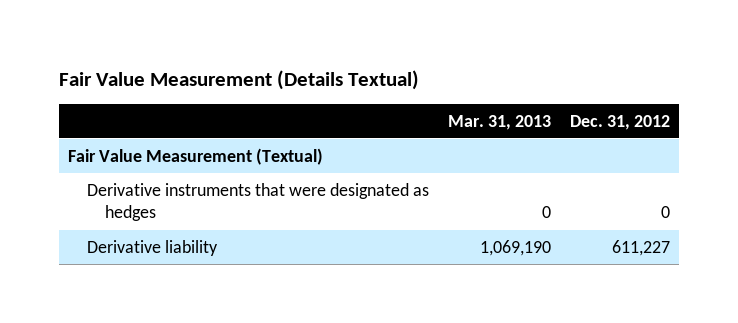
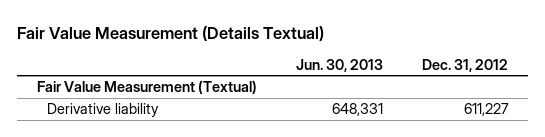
[447,114,551,130] Mar. 31, 2013 -> none
none -> [296,58,384,72] Jun. 30, 2013
[86,182,429,222] Derivative instruments that were designated as hedges -> none

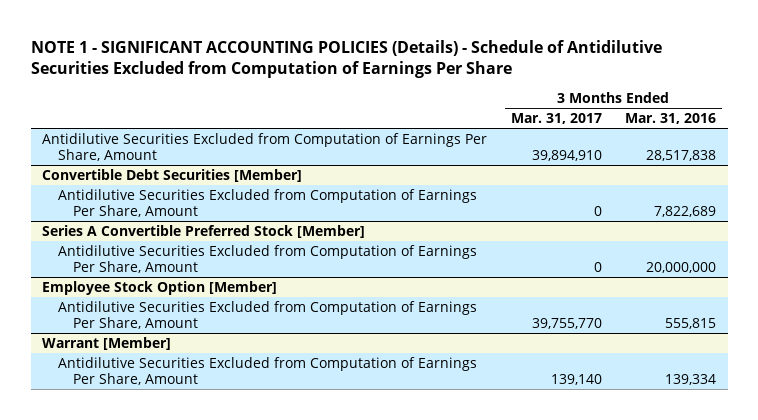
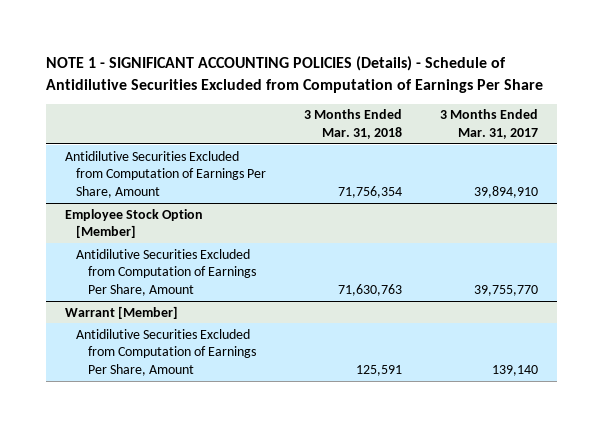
[624,113,716,125] Mar. 31, 2016 -> none
none -> [304,109,403,140] 3 Months Ended Mar. 31, 2018
[42,169,303,183] Convertible Debt Securities [Member] -> none
[57,189,477,218] Antidilutive Securities Excluded from Computation of Earnings Per Share, Amount -> none
[42,225,366,239] Series A Convertible Preferred Stock [Member] -> none
[57,245,477,274] Antidilutive Securities Excluded from Computation of Earnings Per Share, Amount -> none

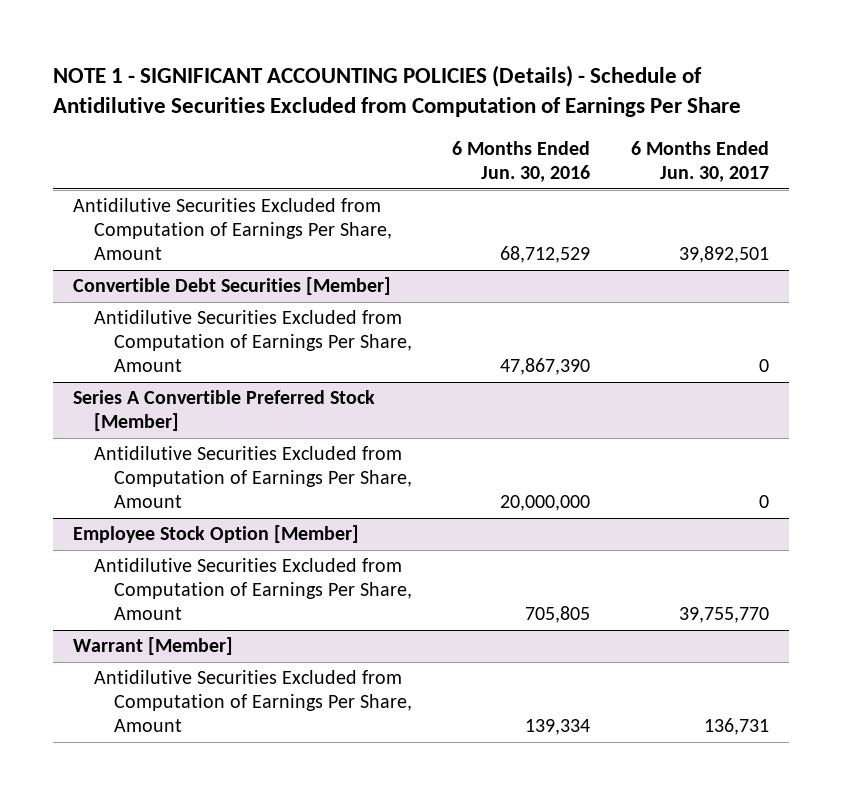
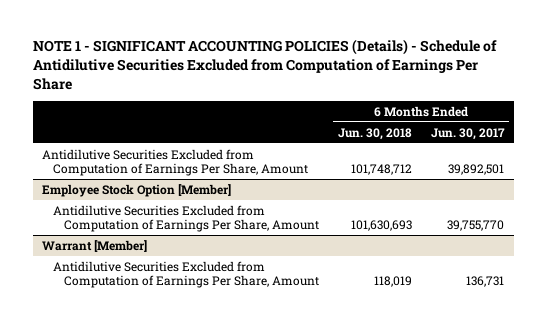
[452,141,591,183] 6 Months Ended Jun. 30, 2016 -> none
none -> [337,127,412,140] Jun. 30, 2018
[73,277,392,296] Convertible Debt Securities [Member] -> none
[93,310,413,373] Antidilutive Securities Excluded from Computation of Earnings Per Share, Amount -> none
[73,390,376,432] Series A Convertible Preferred Stock [Member] -> none
[93,446,413,509] Antidilutive Securities Excluded from Computation of Earnings Per Share, Amount -> none

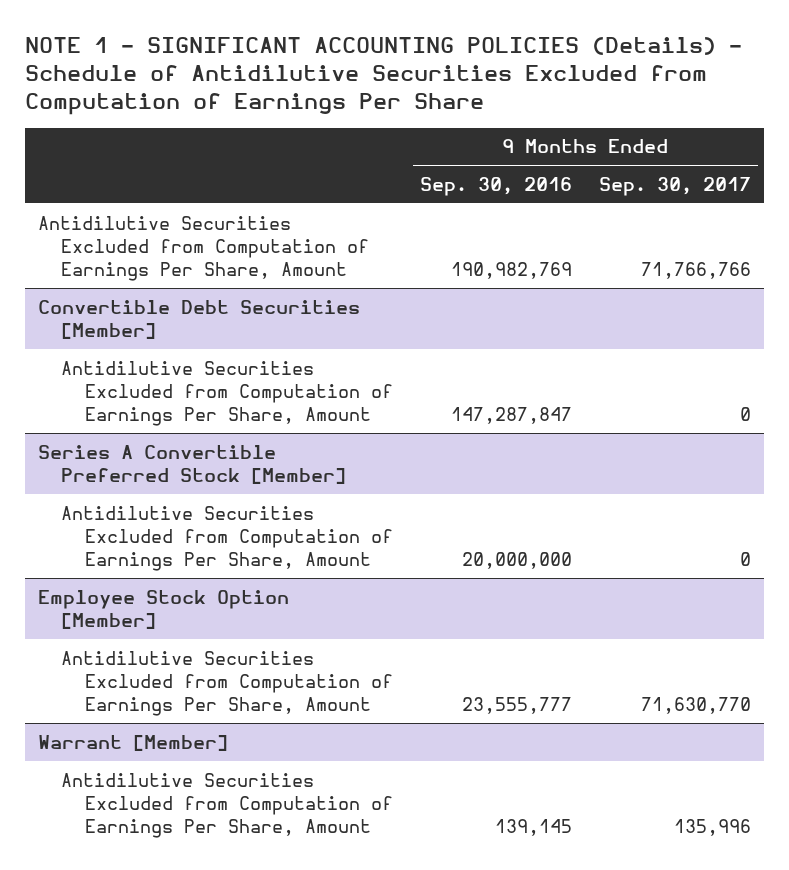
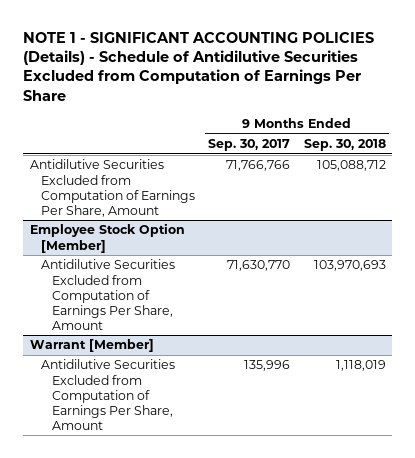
[419,176,572,196] Sep. 30, 2016 -> none
none -> [303,138,386,151] Sep. 30, 2018
[38,299,361,339] Convertible Debt Securities [Member] -> none
[61,360,393,427] Antidilutive Securities Excluded from Computation of Earnings Per Share, Amount -> none
[38,444,347,484] Series A Convertible Preferred Stock [Member] -> none
[61,505,393,572] Antidilutive Securities Excluded from Computation of Earnings Per Share, Amount -> none

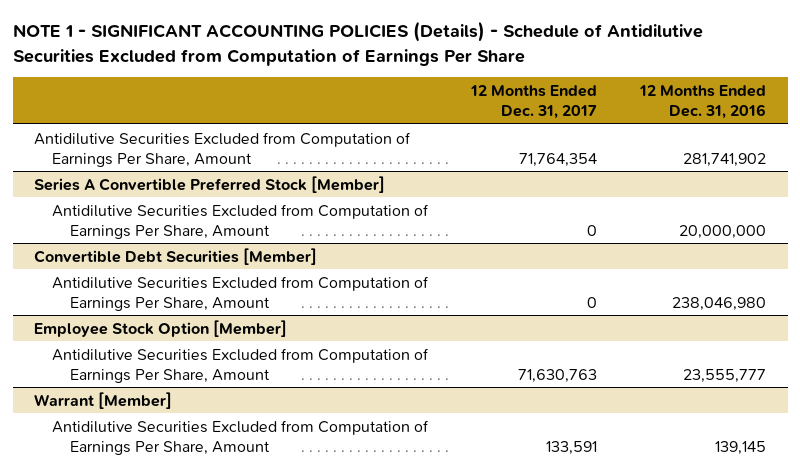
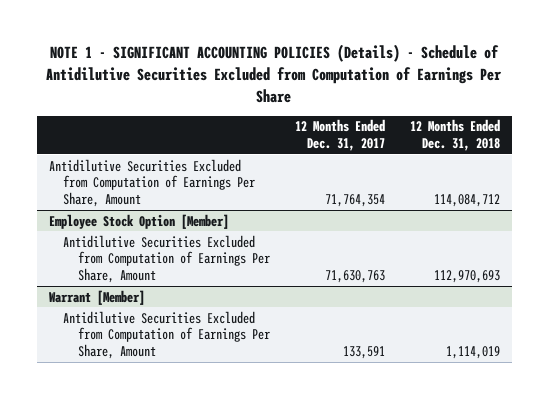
[638,84,766,119] 12 Months Ended Dec. 31, 2016 -> none
none -> [409,119,500,151] 12 Months Ended Dec. 31, 2018
[34,175,386,193] Series A Convertible Preferred Stock [Member] -> none
[51,203,429,239] Antidilutive Securities Excluded from Computation of Earnings Per Share, Amount -> none
[34,247,318,265] Convertible Debt Securities [Member] -> none
[51,275,429,311] Antidilutive Securities Excluded from Computation of Earnings Per Share, Amount -> none

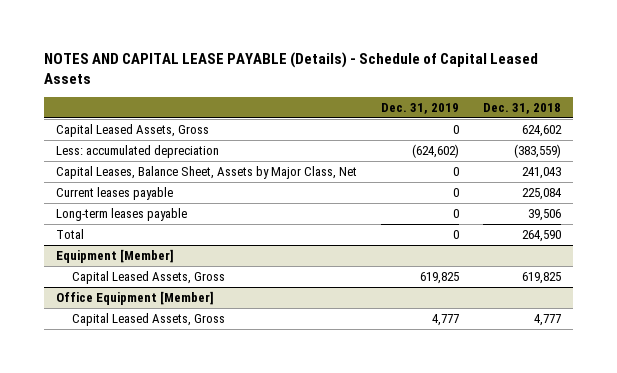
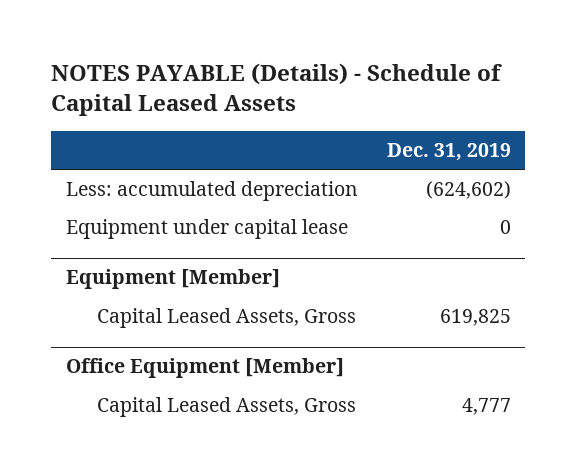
[43,51,538,84] NOTES AND CAPITAL LEASE PAYABLE (Details) - Schedule of Capital Leased Assets -> [51,63,503,117] NOTES PAYABLE (Details) - Schedule of Capital Leased Assets
[483,102,562,114] Dec. 31, 2018 -> none
[55,124,209,138] Capital Leased Assets, Gross -> none
[55,187,173,201] Current leases payable -> none
[55,208,187,222] Long-term leases payable -> none
[55,229,84,240] Total -> none
[55,166,357,180] Capital Leases, Balance Sheet, Assets by Major Class, Net -> [65,219,348,240] Equipment under capital lease

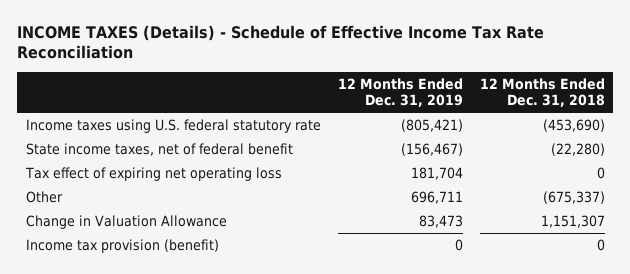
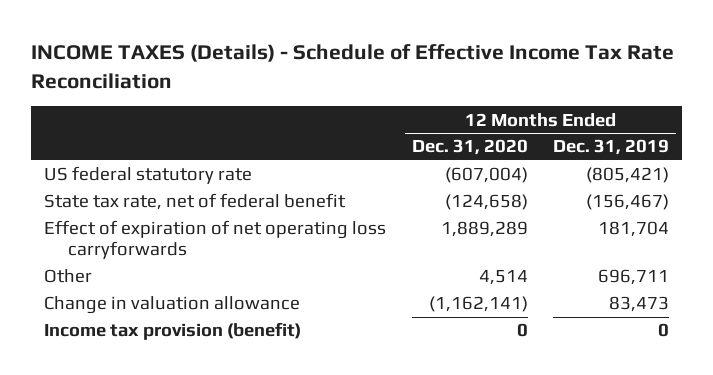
[479,77,605,108] 12 Months Ended Dec. 31, 2018 -> none
none -> [411,139,528,156] Dec. 31, 2020
[25,118,321,133] Income taxes using U.S. federal statutory rate -> [43,166,252,185] US federal statutory rate
[25,142,293,156] State income taxes, net of federal benefit -> [43,193,346,211] State tax rate, net of federal benefit
[24,166,282,181] Tax effect of expiring net operating loss -> [43,220,386,260] Effect of expiration of net operating loss carryforwards
[25,214,227,229] Change in Valuation Allowance -> [43,296,300,315] Change in valuation allowance

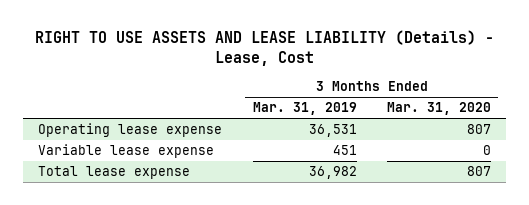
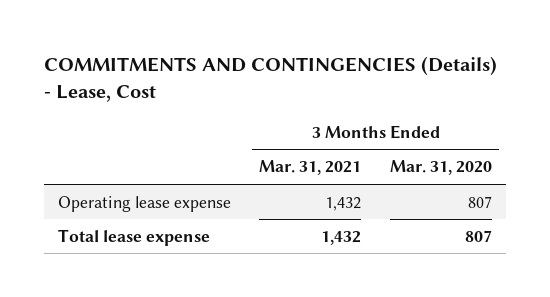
[34,30,494,67] RIGHT TO USE ASSETS AND LEASE LIABILITY (Details) - Lease, Cost -> [43,55,497,102] COMMITMENTS AND CONTINGENCIES (Details) - Lease, Cost
[252,102,357,116] Mar. 31, 2019 -> none
none -> [259,160,362,176] Mar. 31, 2021
[38,144,215,159] Variable lease expense -> none

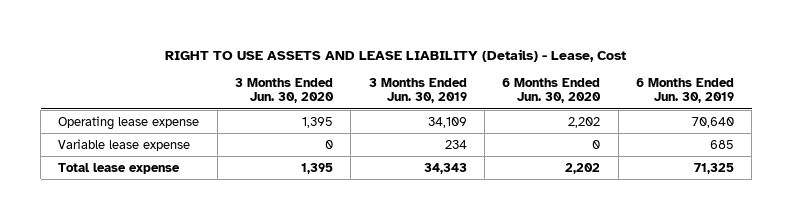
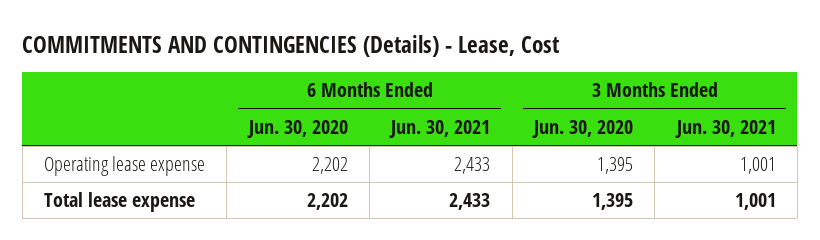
[165,48,627,62] RIGHT TO USE ASSETS AND LEASE LIABILITY (Details) - Lease, Cost -> [22,34,560,57] COMMITMENTS AND CONTINGENCIES (Details) - Lease, Cost
[368,78,467,104] 3 Months Ended Jun. 30, 2019 -> none
[635,78,734,104] 6 Months Ended Jun. 30, 2019 -> none
none -> [389,119,491,138] Jun. 30, 2021
none -> [674,119,776,138] Jun. 30, 2021
[58,138,191,151] Variable lease expense -> none

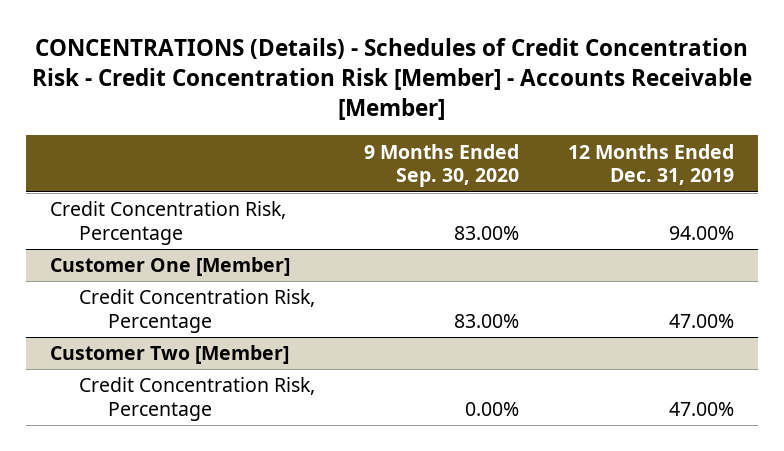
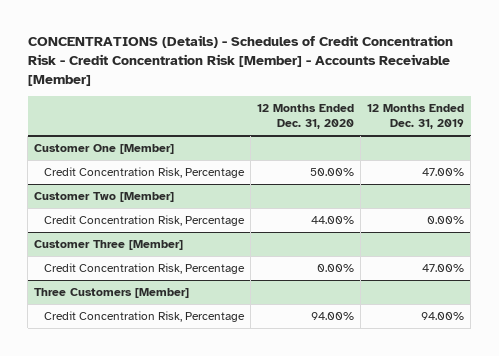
[364,143,520,188] 9 Months Ended Sep. 30, 2020 -> none
none -> [256,104,354,130] 12 Months Ended Dec. 31, 2020
[49,201,286,245] Credit Concentration Risk, Percentage -> none
none -> [43,215,245,227] Credit Concentration Risk, Percentage
none -> [34,240,184,251] Customer Three [Member]
none -> [34,288,190,299] Three Customers [Member]
none -> [43,311,245,323] Credit Concentration Risk, Percentage

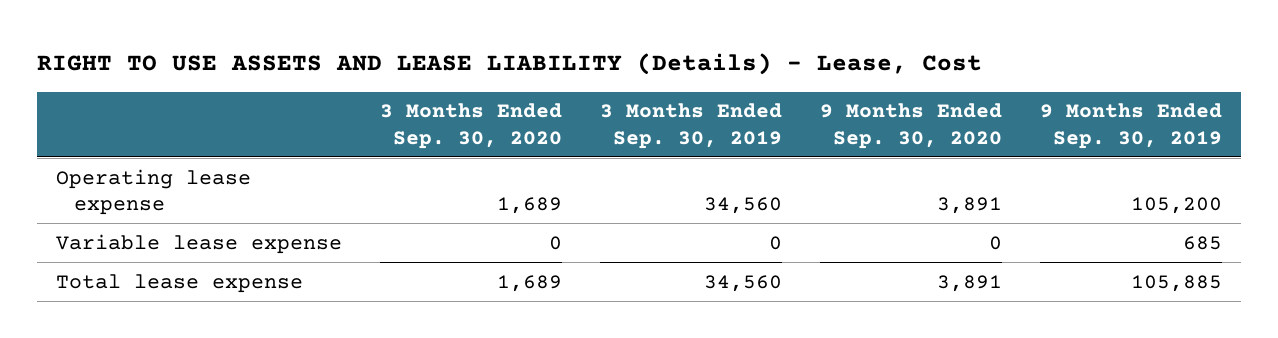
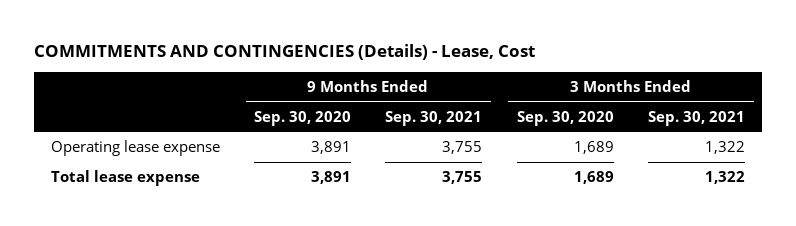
[37,53,983,76] RIGHT TO USE ASSETS AND LEASE LIABILITY (Details) - Lease, Cost -> [33,43,535,60] COMMITMENTS AND CONTINGENCIES (Details) - Lease, Cost
[600,103,783,149] 3 Months Ended Sep. 30, 2019 -> none
[1040,103,1223,149] 9 Months Ended Sep. 30, 2019 -> none
none -> [385,110,483,126] Sep. 30, 2021
none -> [647,110,745,126] Sep. 30, 2021
[56,233,343,254] Variable lease expense -> none

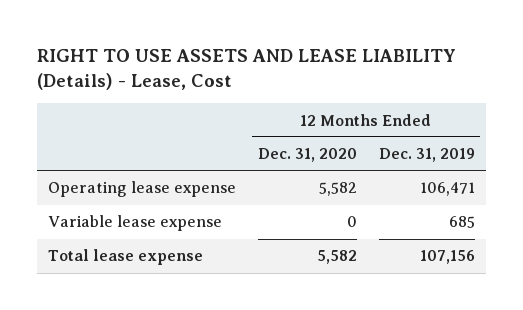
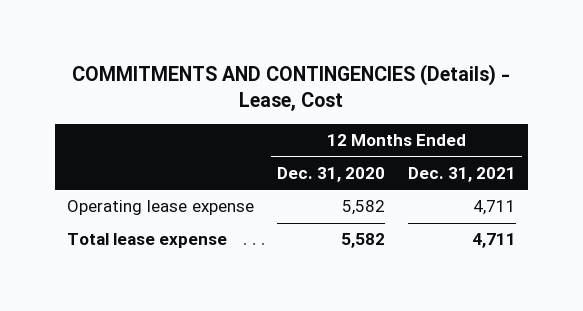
[36,48,456,91] RIGHT TO USE ASSETS AND LEASE LIABILITY (Details) - Lease, Cost -> [72,64,511,112] COMMITMENTS AND CONTINGENCIES (Details) - Lease, Cost
[378,148,475,163] Dec. 31, 2019 -> none
none -> [408,167,517,183] Dec. 31, 2021
[47,215,222,232] Variable lease expense -> none

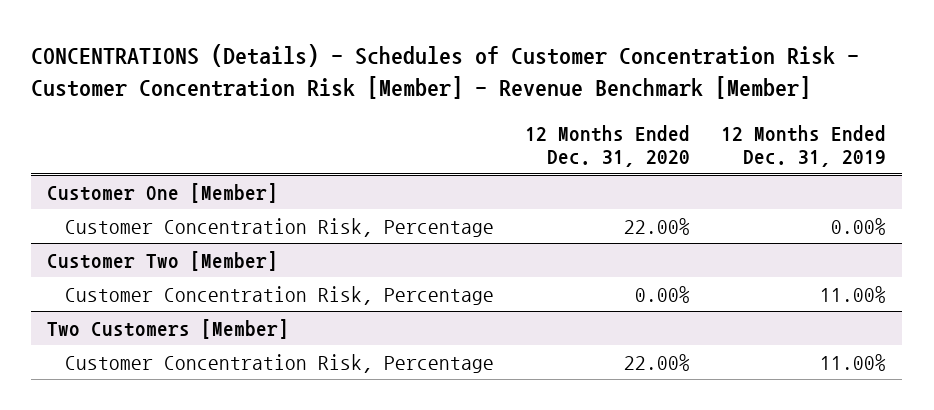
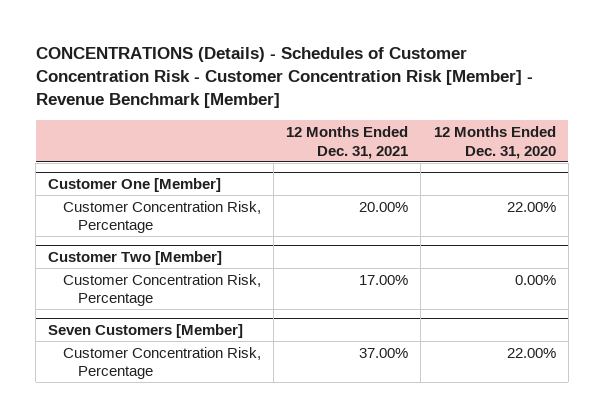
[721,124,887,168] 12 Months Ended Dec. 31, 2019 -> none
none -> [286,125,409,159] 12 Months Ended Dec. 31, 2021
[47,318,290,339] Two Customers [Member] -> [48,323,244,338] Seven Customers [Member]

